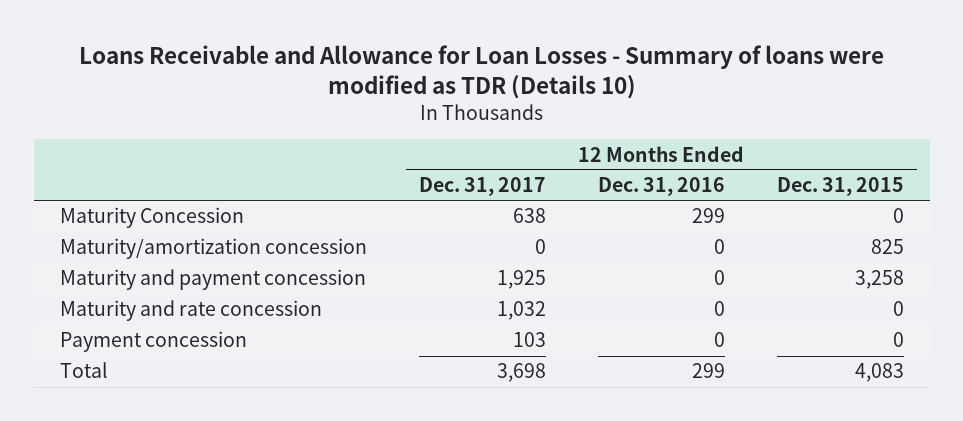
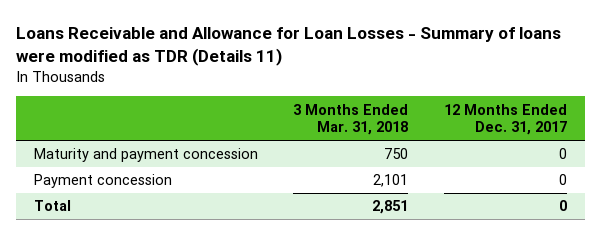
[78,44,884,99] Loans Receivable and Allowance for Loan Losses - Summary of loans were modified as TDR (Details 10) -> [16,26,562,66] Loans Receivable and Allowance for Loan Losses - Summary of loans were modified as TDR (Details 11)
[597,177,725,197] Dec. 31, 2016 -> none
[776,177,904,197] Dec. 31, 2015 -> none
none -> [293,103,409,136] 3 Months Ended Mar. 31, 2018
[59,238,367,260] Maturity/amortization concession -> none
[59,269,366,291] Maturity and payment concession -> none
[59,300,322,322] Maturity and rate concession -> none
[59,207,244,229] Maturity Concession -> [33,148,258,163] Maturity and payment concession
[512,208,546,224] 638 -> [558,148,567,160] 0
[512,332,546,348] 103 -> [558,174,567,186] 0
[496,363,546,383] 3,698 -> [558,200,567,212] 0

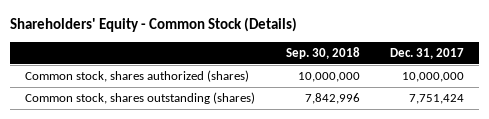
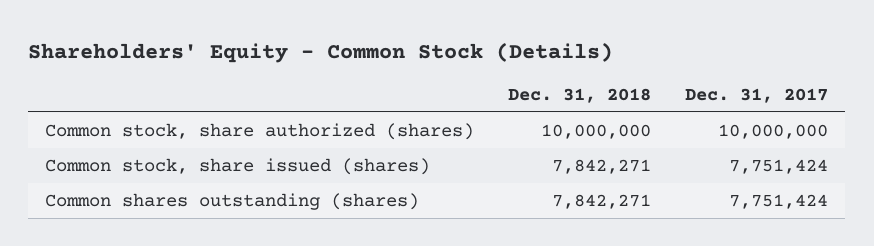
[285,46,360,59] Sep. 30, 2018 -> none
none -> [508,88,652,104] Dec. 31, 2018
[25,70,250,83] Common stock, shares authorized (shares) -> [45,122,475,140] Common stock, share authorized (shares)
none -> [45,157,431,175] Common stock, share issued (shares)
[25,92,256,105] Common stock, shares outstanding (shares) -> [45,192,420,210] Common shares outstanding (shares)

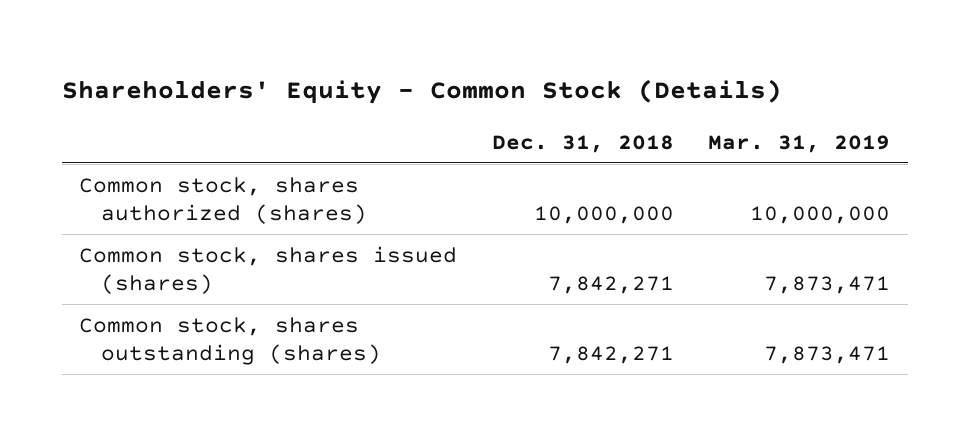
[685,88,829,104] Dec. 31, 2017 -> none
none -> [708,134,891,153] Mar. 31, 2019
[45,122,475,140] Common stock, share authorized (shares) -> [79,176,368,224] Common stock, shares authorized (shares)
[45,157,431,175] Common stock, share issued (shares) -> [79,245,458,294] Common stock, shares issued (shares)
[45,192,420,210] Common shares outstanding (shares) -> [79,316,382,365] Common stock, shares outstanding (shares)

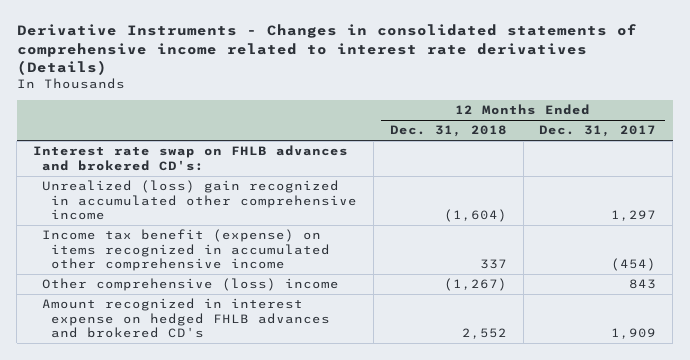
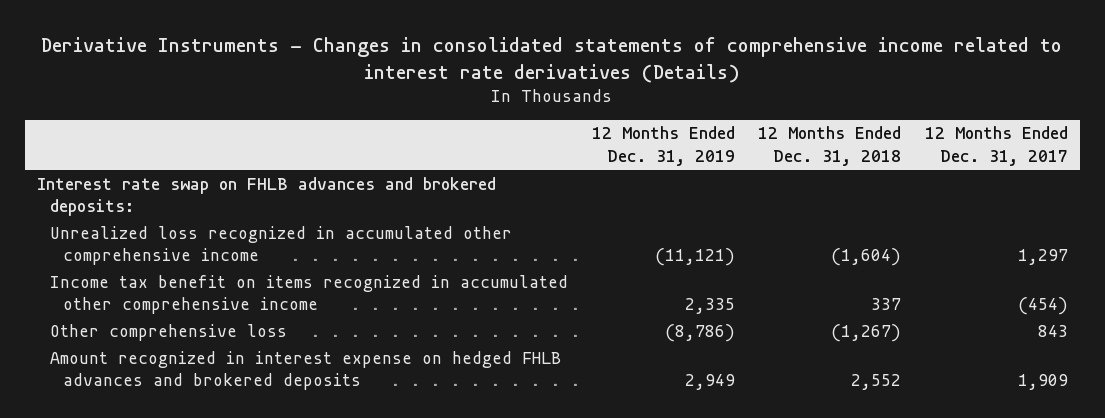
none -> [591,126,735,166] 12 Months Ended Dec. 31, 2019
[33,145,349,171] Interest rate swap on FHLB advances and brokered CD's: -> [36,176,496,216] Interest rate swap on FHLB advances and brokered deposits:
[42,180,357,221] Unrealized (loss) gain recognized in accumulated other comprehensive income -> [49,225,512,265] Unrealized loss recognized in accumulated other comprehensive income
[42,229,330,272] Income tax benefit (expense) on items recognized in accumulated other comprehensive income -> [49,274,568,314] Income tax benefit on items recognized in accumulated other comprehensive income
[42,278,340,292] Other comprehensive (loss) income -> [49,323,287,341] Other comprehensive loss
[42,298,330,339] Amount recognized in interest expense on hedged FHLB advances and brokered CD's -> [49,350,561,390] Amount recognized in interest expense on hedged FHLB advances and brokered deposits

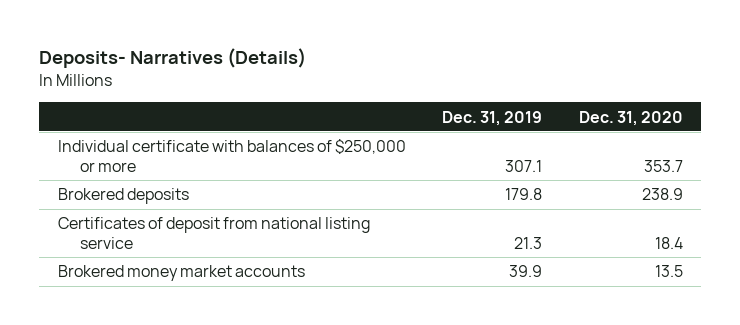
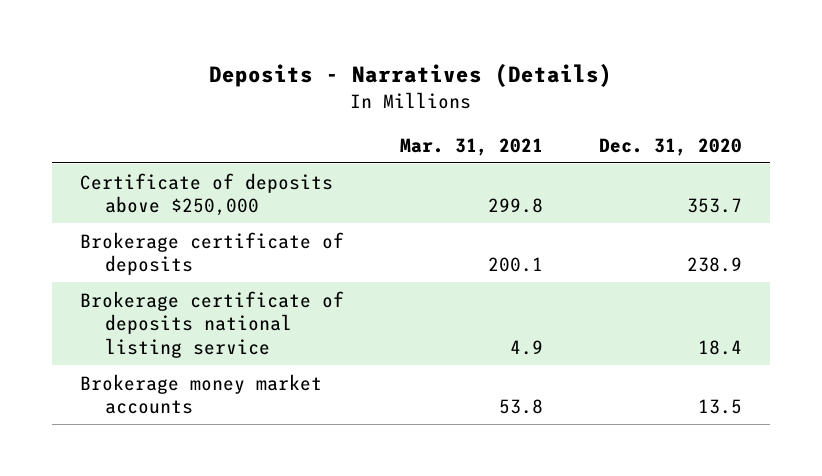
[39,48,307,69] Deposits- Narratives (Details) -> [209,63,613,87] Deposits - Narratives (Details)
[442,110,543,126] Dec. 31, 2019 -> none
none -> [400,137,544,156] Mar. 31, 2021
[57,139,406,172] Individual certificate with balances of $250,000 or more -> [80,172,334,217] Certificate of deposits above $250,000
[57,188,189,205] Brokered deposits -> [80,231,345,276] Brokerage certificate of deposits
[57,217,370,249] Certificates of deposit from national listing service -> [80,290,345,358] Brokerage certificate of deposits national listing service
[57,265,305,282] Brokered money market accounts -> [80,373,323,415] Brokerage money market accounts

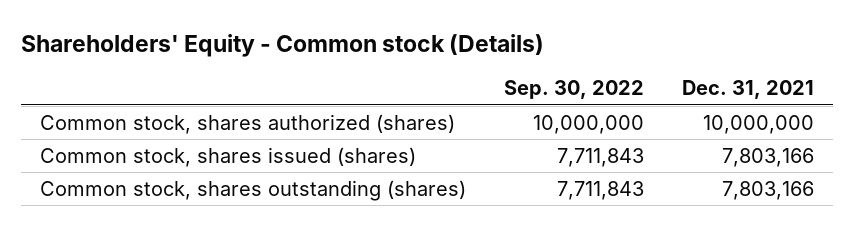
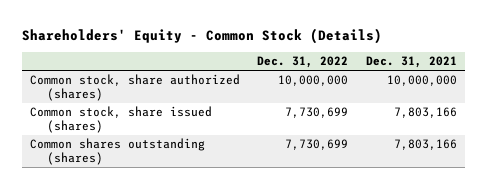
[20,33,544,57] Shareholders' Equity - Common stock (Details) -> [21,28,382,45] Shareholders' Equity - Common Stock (Details)
[503,80,644,100] Sep. 30, 2022 -> none
none -> [257,56,349,69] Dec. 31, 2022
[39,113,455,134] Common stock, shares authorized (shares) -> [30,74,241,102] Common stock, share authorized (shares)
[39,146,416,167] Common stock, shares issued (shares) -> [30,106,213,134] Common stock, share issued (shares)
[39,179,466,201] Common stock, shares outstanding (shares) -> [30,138,206,166] Common shares outstanding (shares)

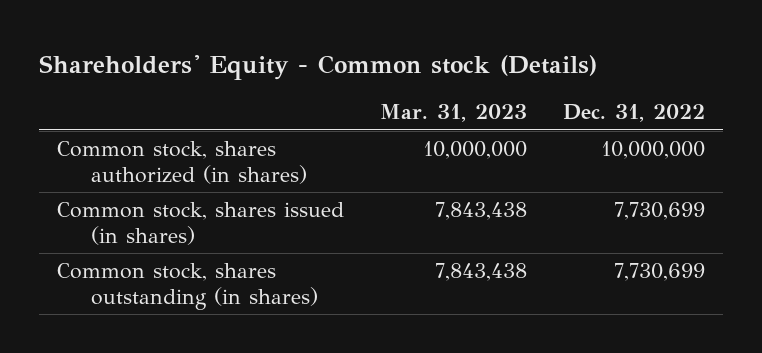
[21,28,382,45] Shareholders' Equity - Common Stock (Details) -> [39,54,598,80] Shareholders' Equity - Common stock (Details)
[365,56,457,69] Dec. 31, 2021 -> none
none -> [379,104,527,123] Mar. 31, 2023
[30,74,241,102] Common stock, share authorized (shares) -> [57,141,308,184] Common stock, shares authorized (in shares)
[30,106,213,134] Common stock, share issued (shares) -> [57,202,345,245] Common stock, shares issued (in shares)
[30,138,206,166] Common shares outstanding (shares) -> [57,263,319,310] Common stock, shares outstanding (in shares)

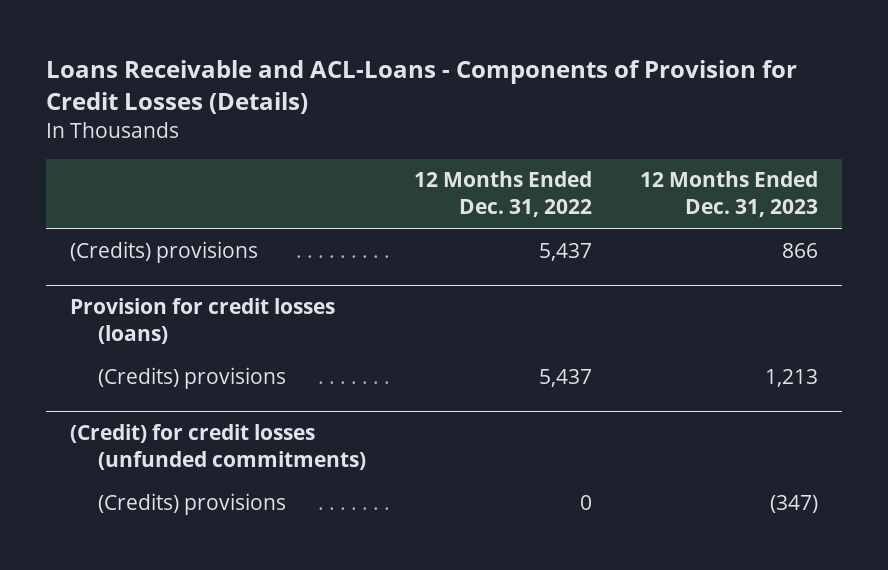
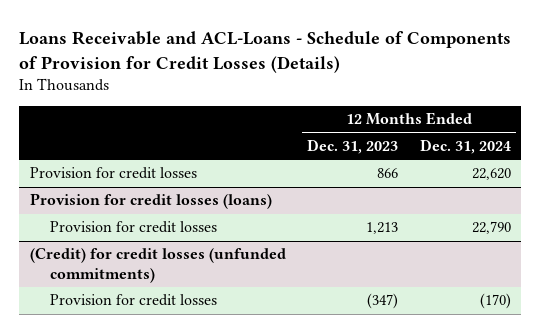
[45,60,797,115] Loans Receivable and ACL-Loans - Components of Provision for Credit Losses (Details) -> [19,31,512,73] Loans Receivable and ACL-Loans - Schedule of Components of Provision for Credit Losses (Details)
[414,171,593,218] 12 Months Ended Dec. 31, 2022 -> none
none -> [419,139,511,155] Dec. 31, 2024
[69,240,258,263] (Credits) provisions -> [30,167,198,180] Provision for credit losses
[98,366,287,389] (Credits) provisions -> [50,221,218,234] Provision for credit losses
[98,492,287,515] (Credits) provisions -> [50,294,218,307] Provision for credit losses

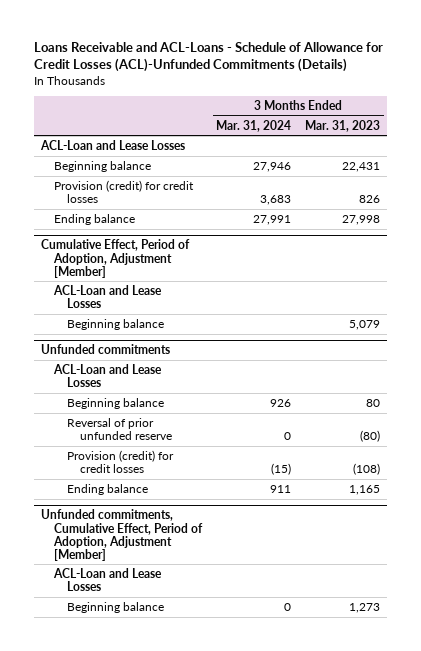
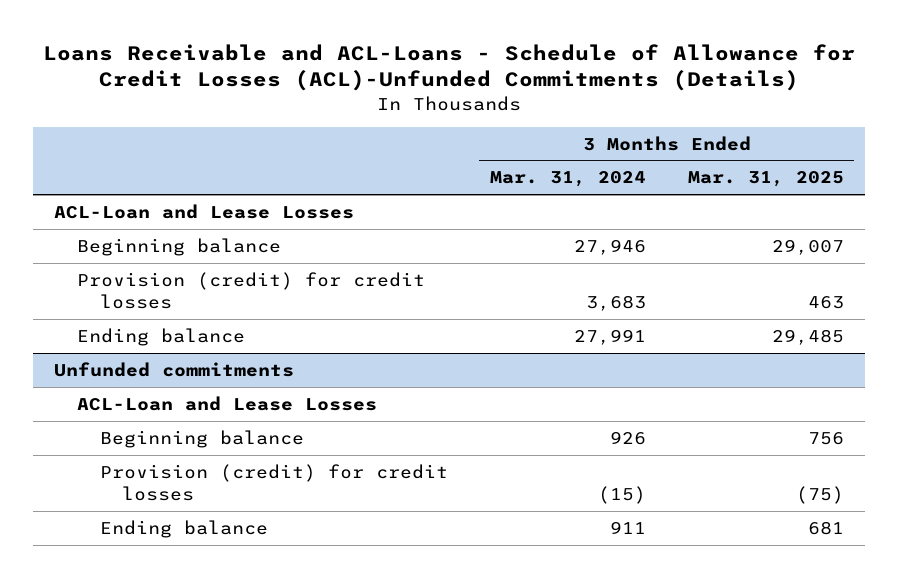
[305,119,381,132] Mar. 31, 2023 -> none
none -> [687,171,844,188] Mar. 31, 2025
[41,239,191,278] Cumulative Effect, Period of Adoption, Adjustment [Member] -> none
[52,284,162,308] ACL-Loan and Lease Losses -> none
[66,318,164,330] Beginning balance -> none
[66,417,172,440] Reversal of prior unfunded reserve -> none
[41,509,203,561] Unfunded commitments, Cumulative Effect, Period of Adoption, Adjustment [Member] -> none
[52,567,162,591] ACL-Loan and Lease Losses -> none
[66,601,164,613] Beginning balance -> none

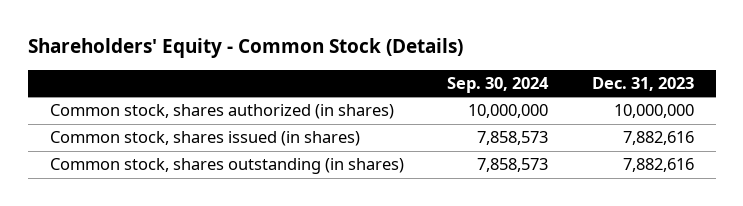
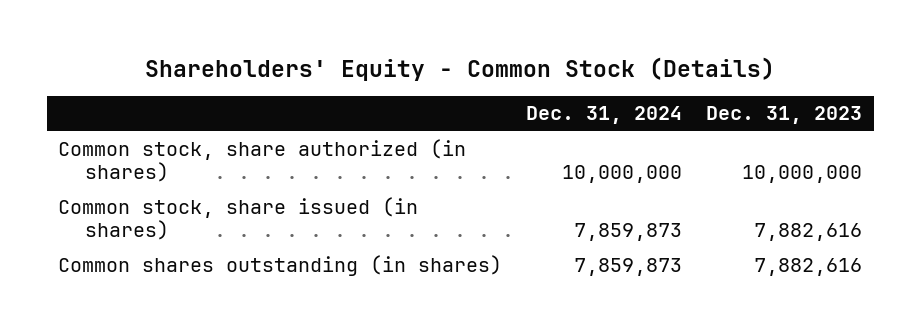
[447,77,550,94] Sep. 30, 2024 -> none
none -> [526,106,683,125] Dec. 31, 2024
[49,104,394,120] Common stock, shares authorized (in shares) -> [58,139,467,183] Common stock, share authorized (in shares)
[49,131,360,147] Common stock, shares issued (in shares) -> [58,197,419,241] Common stock, share issued (in shares)
[49,158,404,175] Common stock, shares outstanding (in shares) -> [58,255,503,277] Common shares outstanding (in shares)

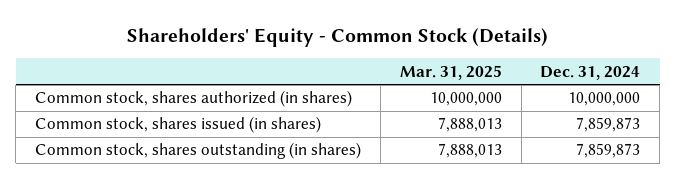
[705,106,862,125] Dec. 31, 2023 -> none
none -> [399,64,502,80] Mar. 31, 2025
[58,139,467,183] Common stock, share authorized (in shares) -> [35,90,353,108] Common stock, shares authorized (in shares)
[58,197,419,241] Common stock, share issued (in shares) -> [35,116,322,134] Common stock, shares issued (in shares)
[58,255,503,277] Common shares outstanding (in shares) -> [35,142,362,160] Common stock, shares outstanding (in shares)

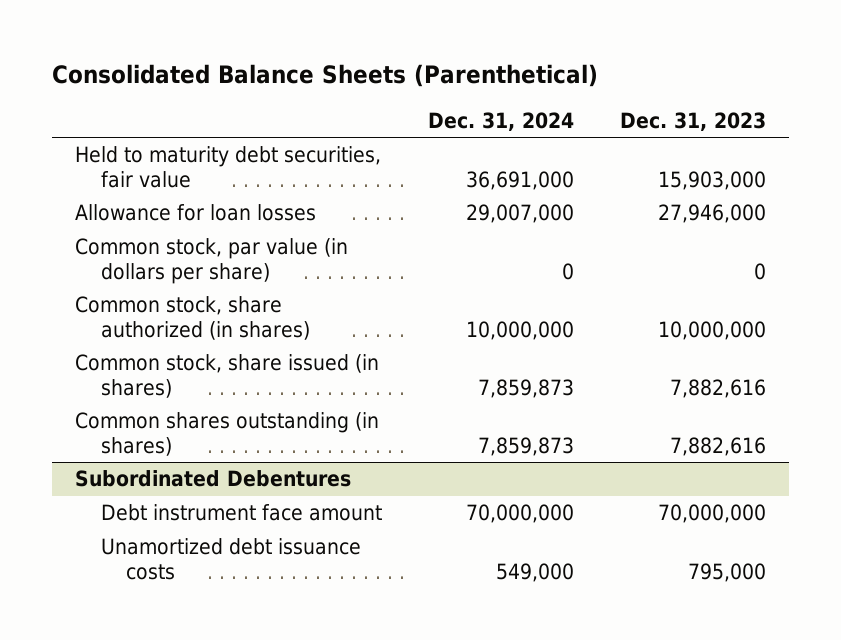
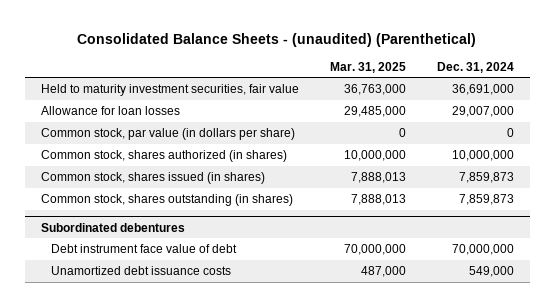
[51,64,598,88] Consolidated Balance Sheets (Parenthetical) -> [77,32,477,47] Consolidated Balance Sheets - (unaudited) (Parenthetical)
[619,112,766,132] Dec. 31, 2023 -> none
none -> [329,61,406,73] Mar. 31, 2025
[74,146,381,188] Held to maturity debt securities, fair value -> [40,83,299,96] Held to maturity investment securities, fair value
[74,296,310,340] Common stock, share authorized (in shares) -> [40,149,287,162] Common stock, shares authorized (in shares)
[74,354,379,398] Common stock, share issued (in shares) -> [40,171,265,184] Common stock, shares issued (in shares)
[74,412,379,456] Common shares outstanding (in shares) -> [40,193,293,206] Common stock, shares outstanding (in shares)
[74,470,351,488] Subordinated Debentures -> [40,222,185,232] Subordinated debentures
[100,504,382,522] Debt instrument face amount -> [50,243,237,253] Debt instrument face value of debt

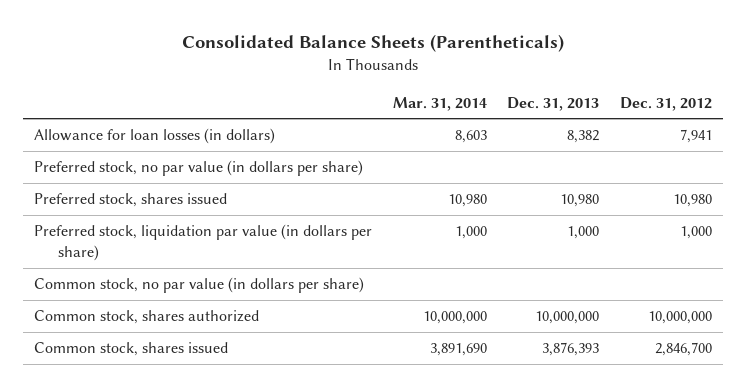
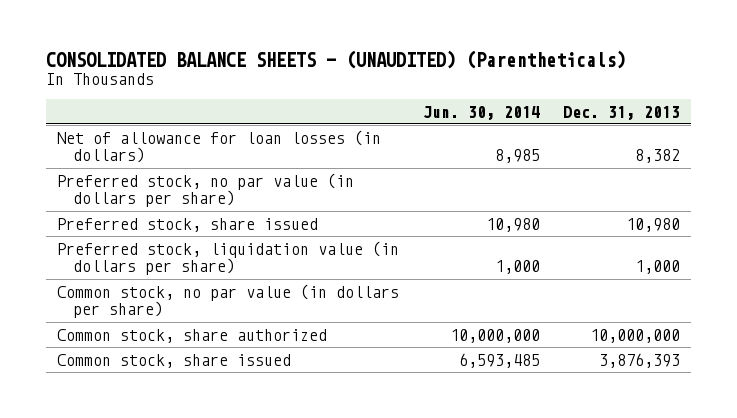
[181,34,564,53] Consolidated Balance Sheets (Parentheticals) -> [45,49,626,69] CONSOLIDATED BALANCE SHEETS - (UNAUDITED) (Parentheticals)
[392,96,487,111] Mar. 31, 2014 -> none
[620,96,713,111] Dec. 31, 2012 -> none
none -> [422,105,540,120] Jun. 30, 2014
[33,128,275,145] Allowance for loan losses (in dollars) -> [57,129,382,164] Net of allowance for loan losses (in dollars)
[33,193,227,208] Preferred stock, shares issued -> [57,217,319,232] Preferred stock, share issued
[33,224,372,262] Preferred stock, liquidation par value (in dollars per share) -> [57,240,400,276] Preferred stock, liquidation value (in dollars per share)
[33,310,259,325] Common stock, shares authorized -> [57,328,328,343] Common stock, share authorized
[33,342,228,357] Common stock, shares issued -> [57,353,292,368] Common stock, share issued

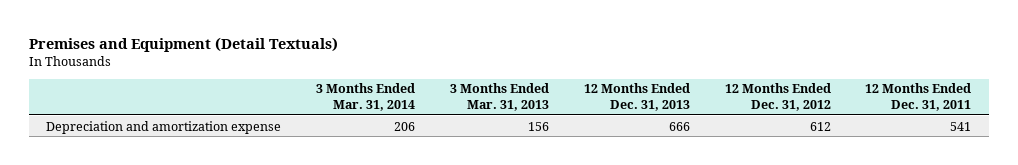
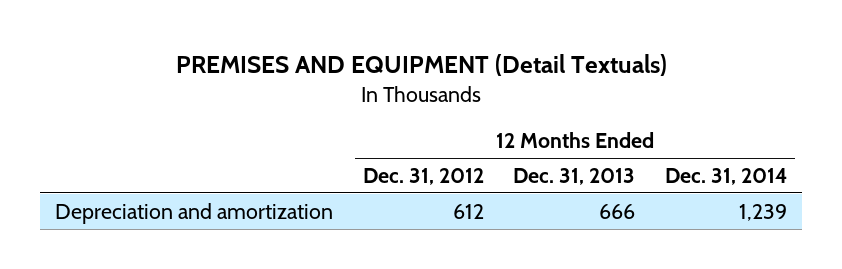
[28,36,338,52] Premises and Equipment (Detail Textuals) -> [176,54,668,77] PREMISES AND EQUIPMENT (Detail Textuals)
[316,83,416,112] 3 Months Ended Mar. 31, 2014 -> none
[449,83,549,112] 3 Months Ended Mar. 31, 2013 -> none
[865,83,972,112] 12 Months Ended Dec. 31, 2011 -> none
none -> [665,168,788,186] Dec. 31, 2014
[46,120,282,134] Depreciation and amortization expense -> [54,202,333,224] Depreciation and amortization

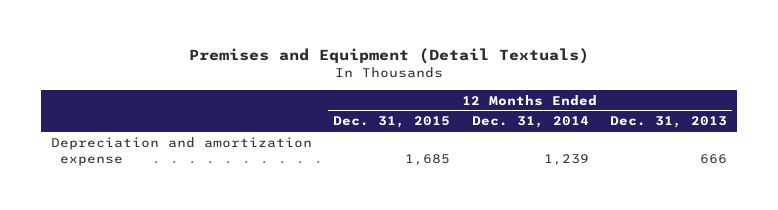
[176,54,668,77] PREMISES AND EQUIPMENT (Detail Textuals) -> [188,48,589,65] Premises and Equipment (Detail Textuals)
[362,168,484,186] Dec. 31, 2012 -> none
none -> [333,116,451,129] Dec. 31, 2015
[54,202,333,224] Depreciation and amortization -> [51,136,313,166] Depreciation and amortization expense

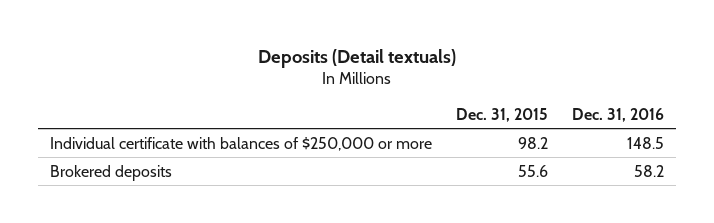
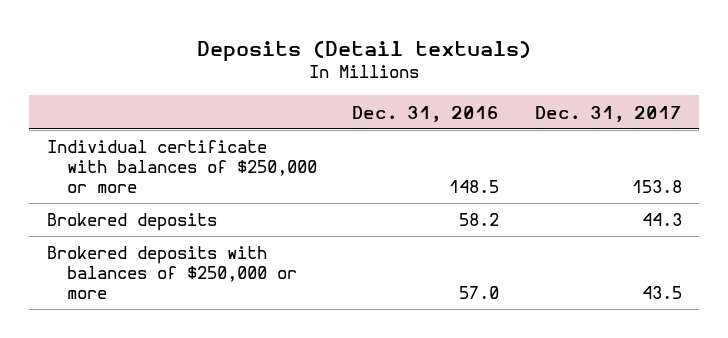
[456,107,549,122] Dec. 31, 2015 -> none
none -> [534,105,682,122] Dec. 31, 2017
none -> [46,246,298,300] Brokered deposits with balances of $250,000 or more

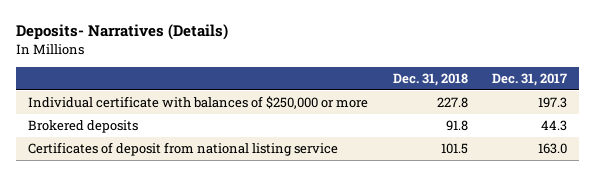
[197,40,532,61] Deposits (Detail textuals) -> [16,24,229,41] Deposits- Narratives (Details)
[352,105,500,122] Dec. 31, 2016 -> none
none -> [392,73,468,87] Dec. 31, 2018
[631,180,682,194] 153.8 -> [537,97,567,109] 197.3
[46,246,298,300] Brokered deposits with balances of $250,000 or more -> none
none -> [28,142,339,157] Certificates of deposit from national listing service

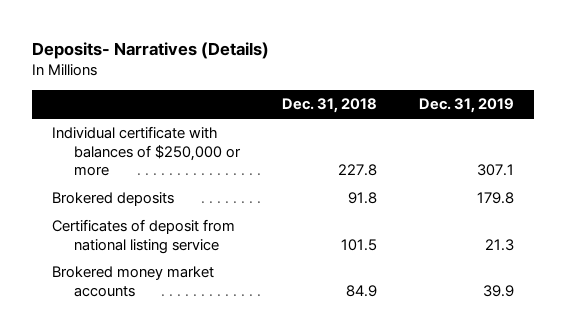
[491,73,567,87] Dec. 31, 2017 -> none
none -> [418,98,514,114] Dec. 31, 2019
none -> [52,266,215,297] Brokered money market accounts

